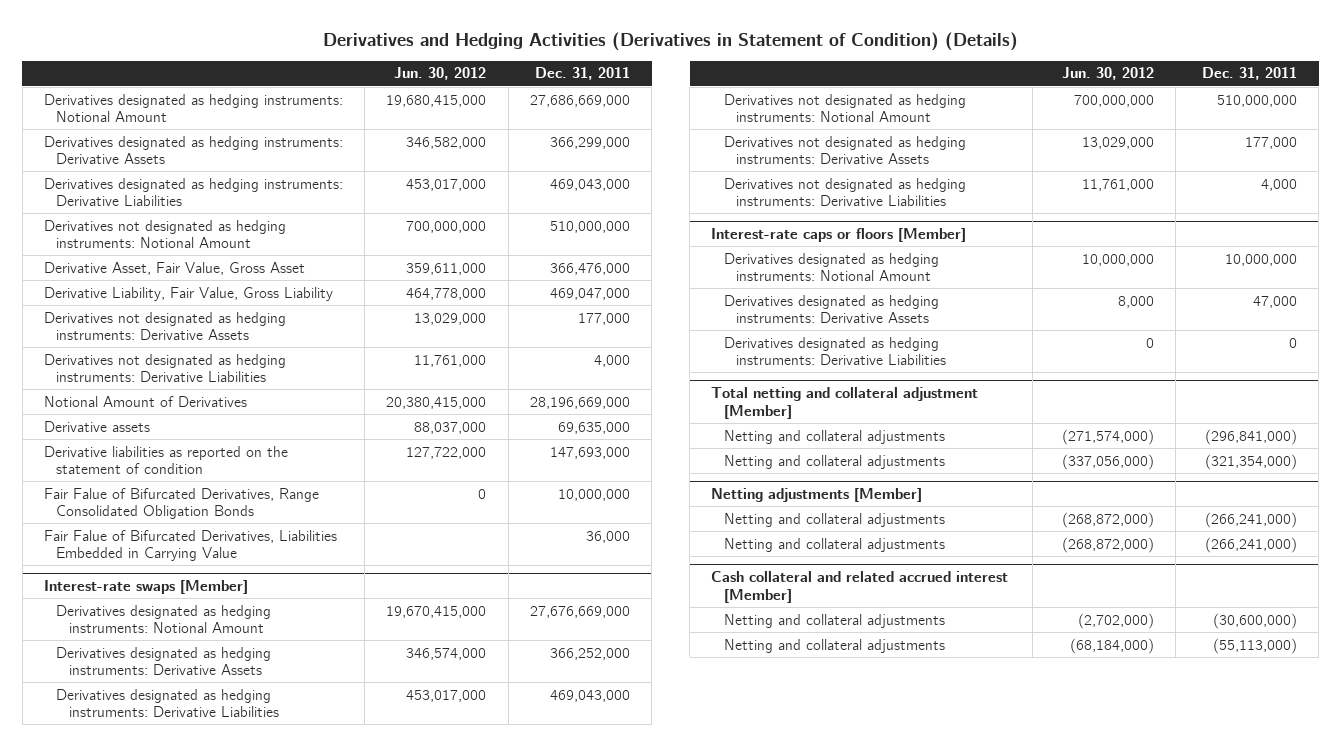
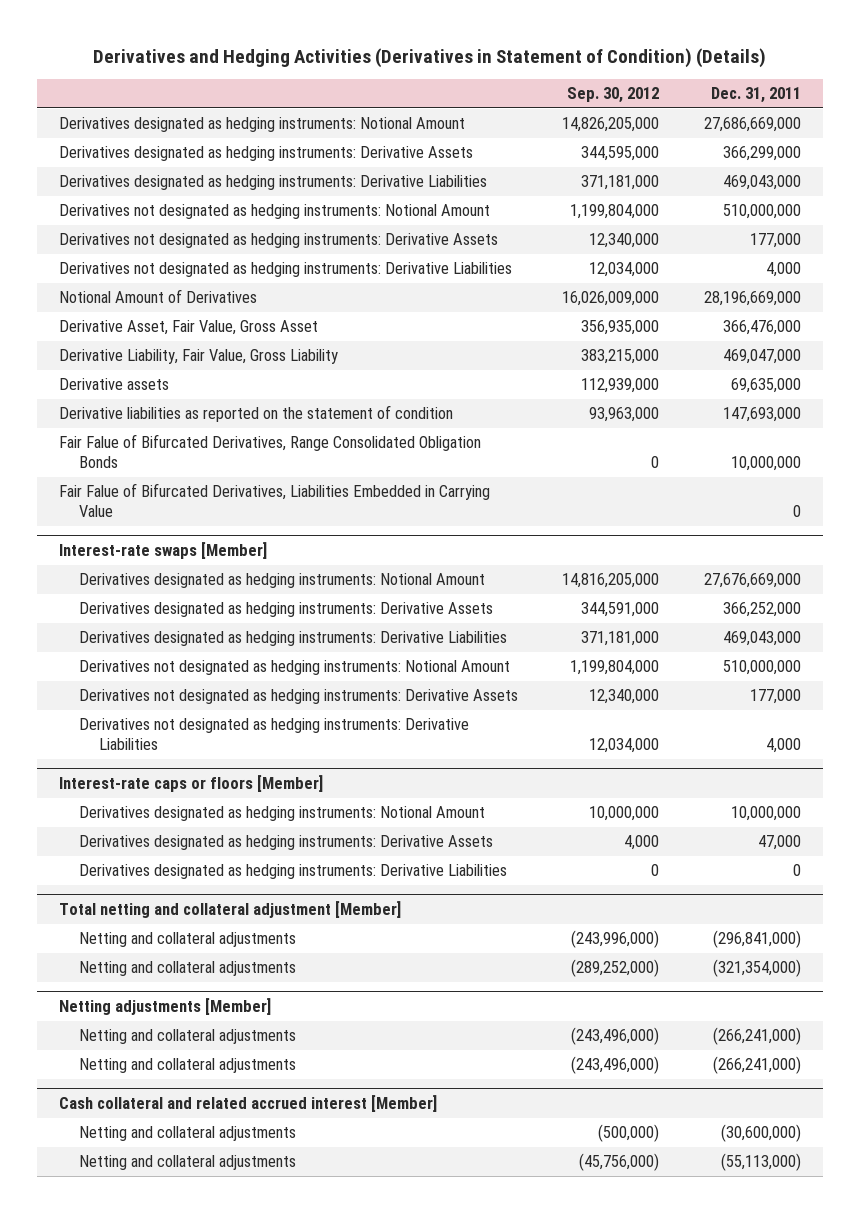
[394,67,487,81] Jun. 30, 2012 -> none
none -> [567,87,660,104] Sep. 30, 2012
[43,261,305,275] Derivative Asset, Fair Value, Gross Asset -> [59,320,319,336] Derivative Asset, Fair Value, Gross Asset
[43,286,333,301] Derivative Liability, Fair Value, Gross Liability -> [59,349,339,365] Derivative Liability, Fair Value, Gross Liability
[585,530,630,543] 36,000 -> [792,505,801,518] 0

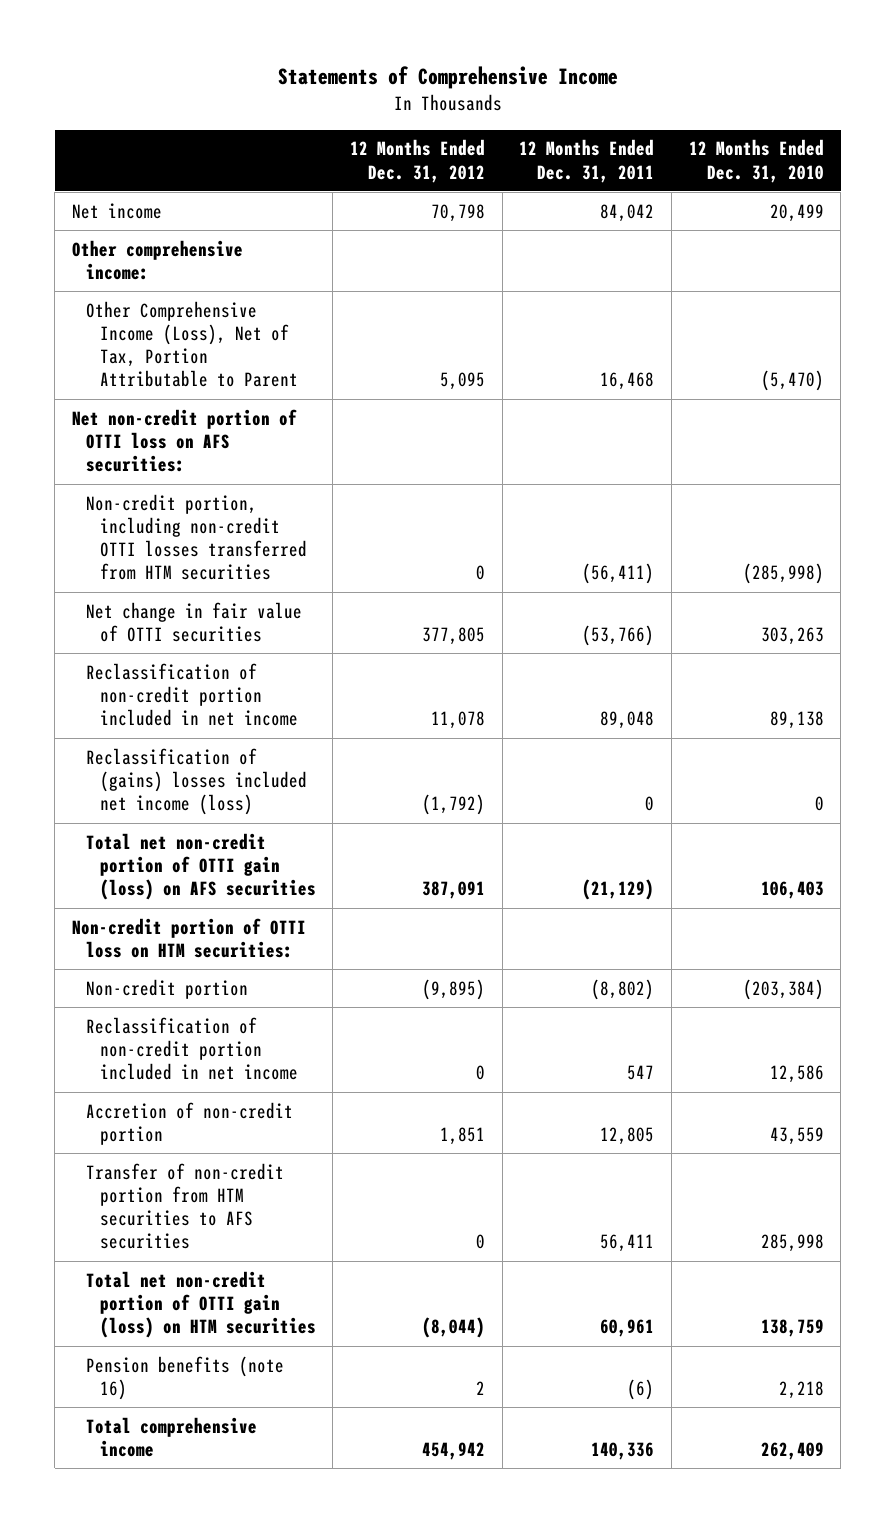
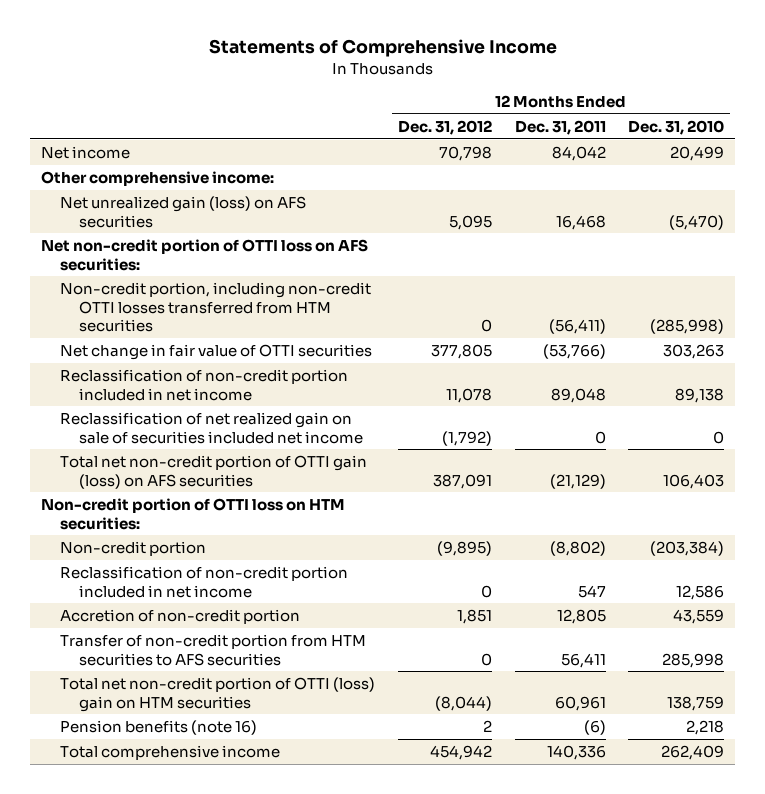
[85,300,298,388] Other Comprehensive Income (Loss), Net of Tax, Portion Attributable to Parent -> [60,196,307,228] Net unrealized gain (loss) on AFS securities
[85,747,307,816] Reclassification of (gains) losses included net income (loss) -> [60,412,364,444] Reclassification of net realized gain on sale of securities included net income
[85,1270,316,1339] Total net non-credit portion of OTTI gain (loss) on HTM securities -> [60,677,376,712] Total net non-credit portion of OTTI (loss) gain on HTM securities

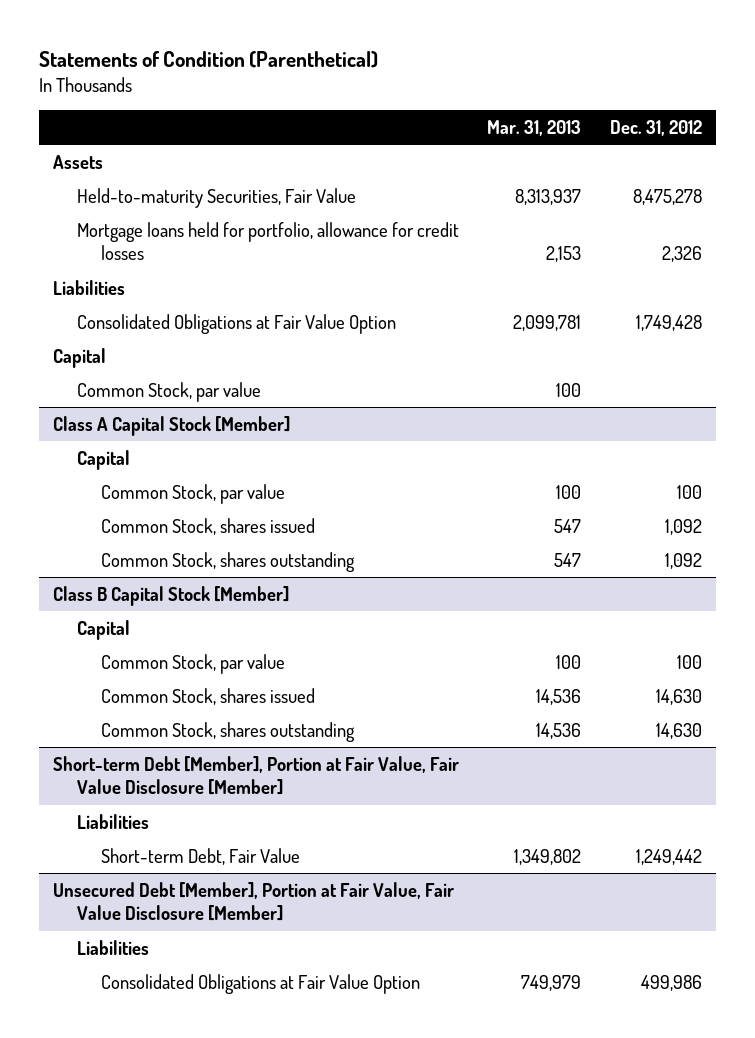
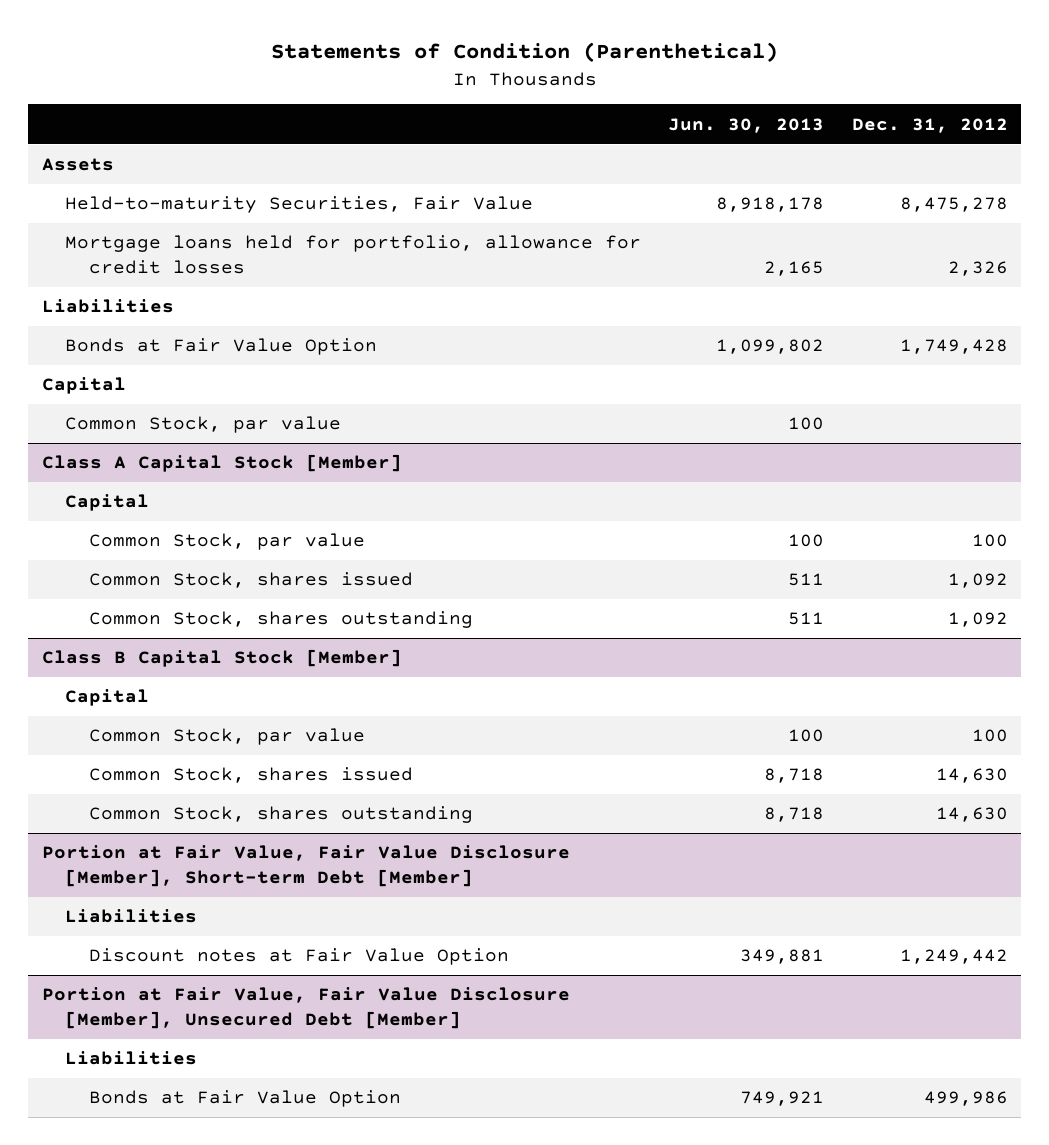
[487,119,582,136] Mar. 31, 2013 -> none
none -> [668,117,825,133] Jun. 30, 2013
[76,313,396,334] Consolidated Obligations at Fair Value Option -> [65,338,378,356] Bonds at Fair Value Option
[52,755,459,796] Short-term Debt [Member], Portion at Fair Value, Fair Value Disclosure [Member] -> [41,845,570,887] Portion at Fair Value, Fair Value Disclosure [Member], Short-term Debt [Member]
[100,847,300,865] Short-term Debt, Fair Value -> [88,948,509,966] Discount notes at Fair Value Option
[52,881,454,922] Unsecured Debt [Member], Portion at Fair Value, Fair Value Disclosure [Member] -> [41,987,570,1029] Portion at Fair Value, Fair Value Disclosure [Member], Unsecured Debt [Member]
[100,973,420,994] Consolidated Obligations at Fair Value Option -> [88,1090,401,1108] Bonds at Fair Value Option

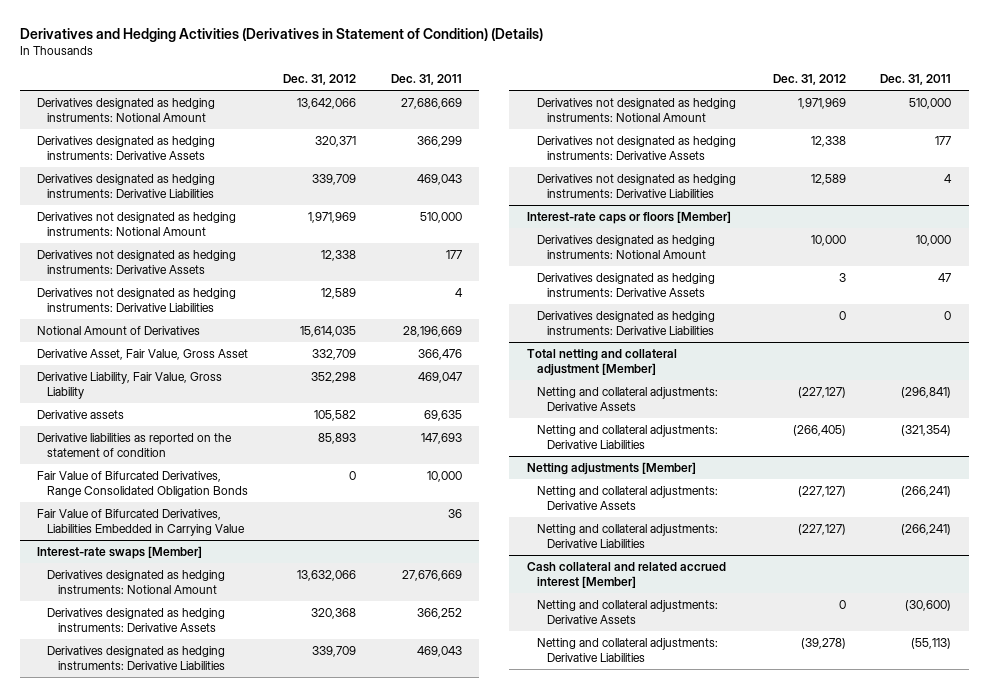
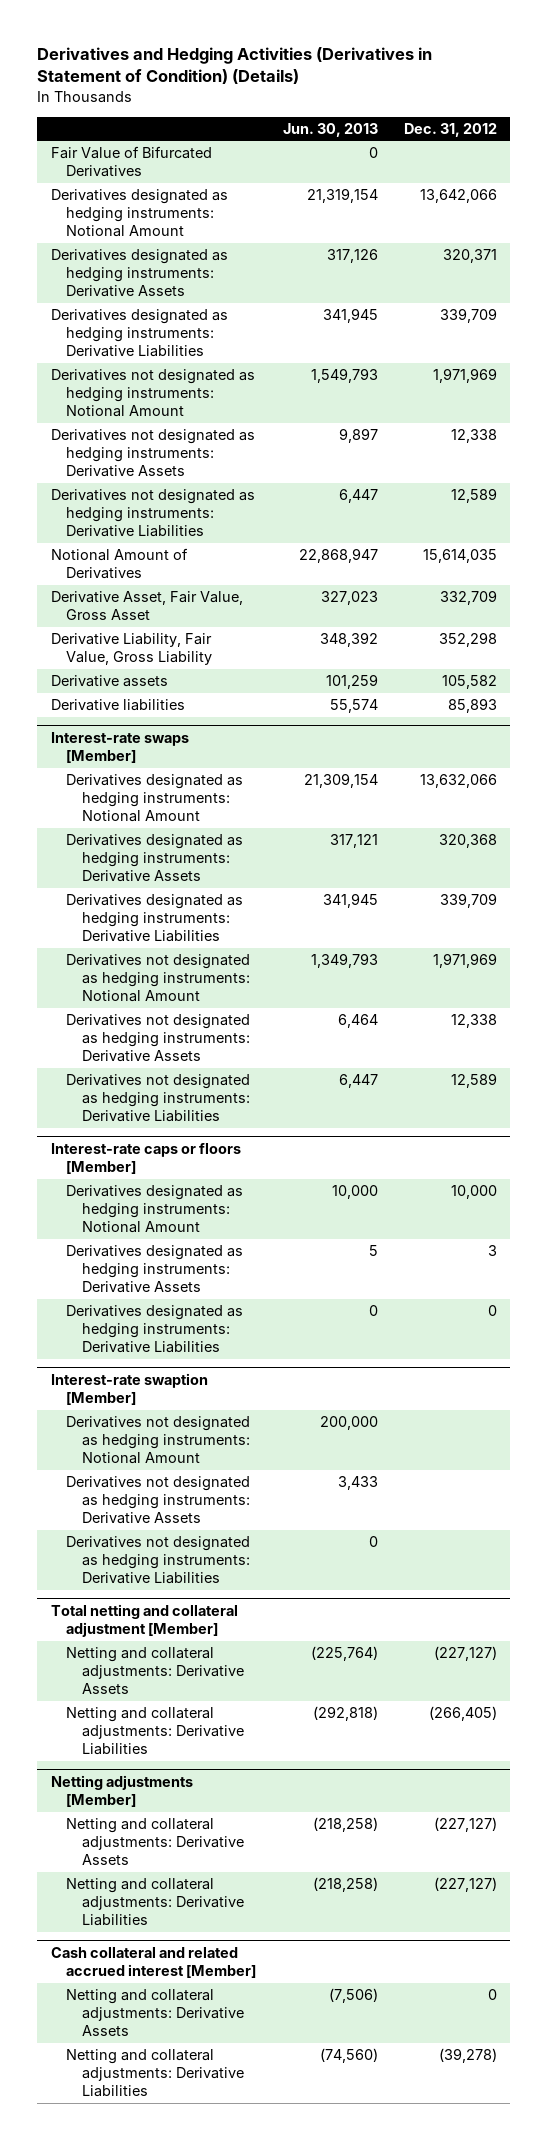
[390,74,462,86] Dec. 31, 2011 -> none
none -> [282,122,378,137] Jun. 30, 2013
none -> [50,146,212,178] Fair Value of Bifurcated Derivatives
[37,470,249,498] Fair Value of Bifurcated Derivatives, Range Consolidated Obligation Bonds -> none
[37,508,246,537] Fair Value of Bifurcated Derivatives, Liabilities Embedded in Carrying Value -> none
[37,432,233,458] Derivative liabilities as reported on the statement of condition -> [50,699,185,712] Derivative liabilities
none -> [50,1373,208,1406] Interest-rate swaption [Member]
none -> [66,1416,251,1465] Derivatives not designated as hedging instruments: Notional Amount
none -> [66,1476,251,1525] Derivatives not designated as hedging instruments: Derivative Assets
none -> [66,1536,251,1585] Derivatives not designated as hedging instruments: Derivative Liabilities

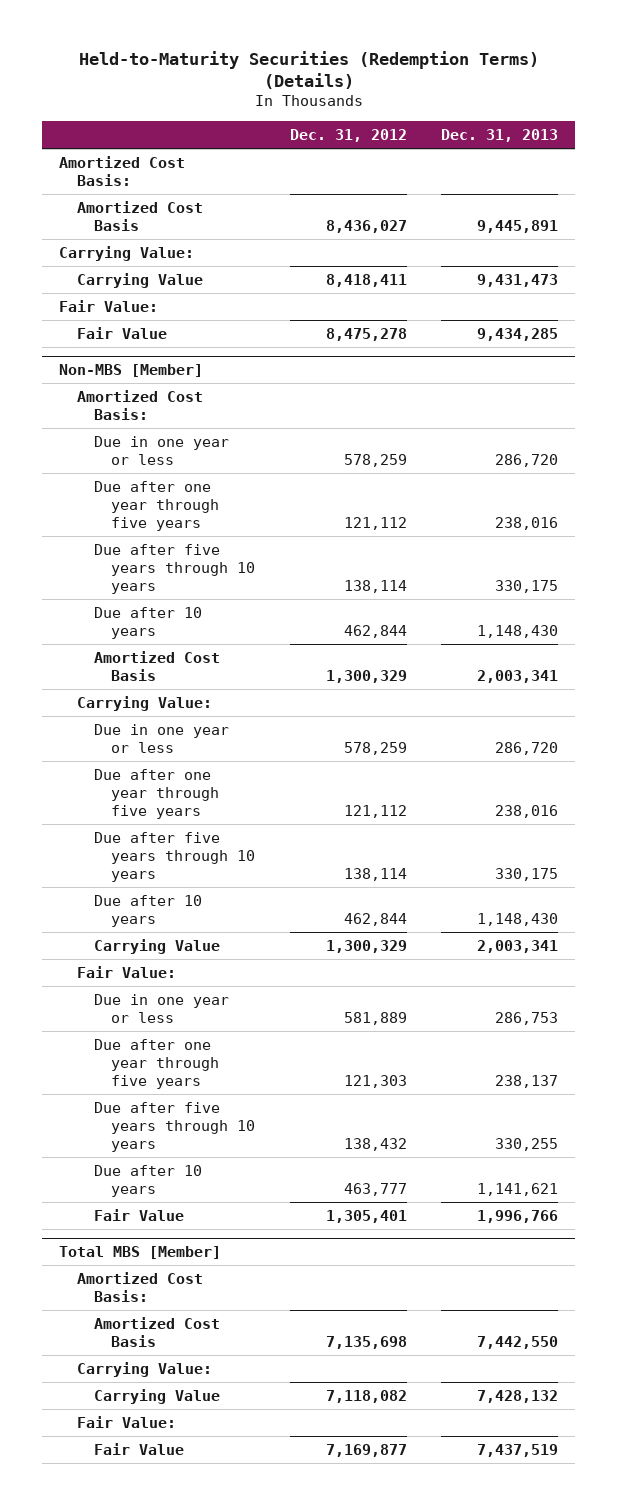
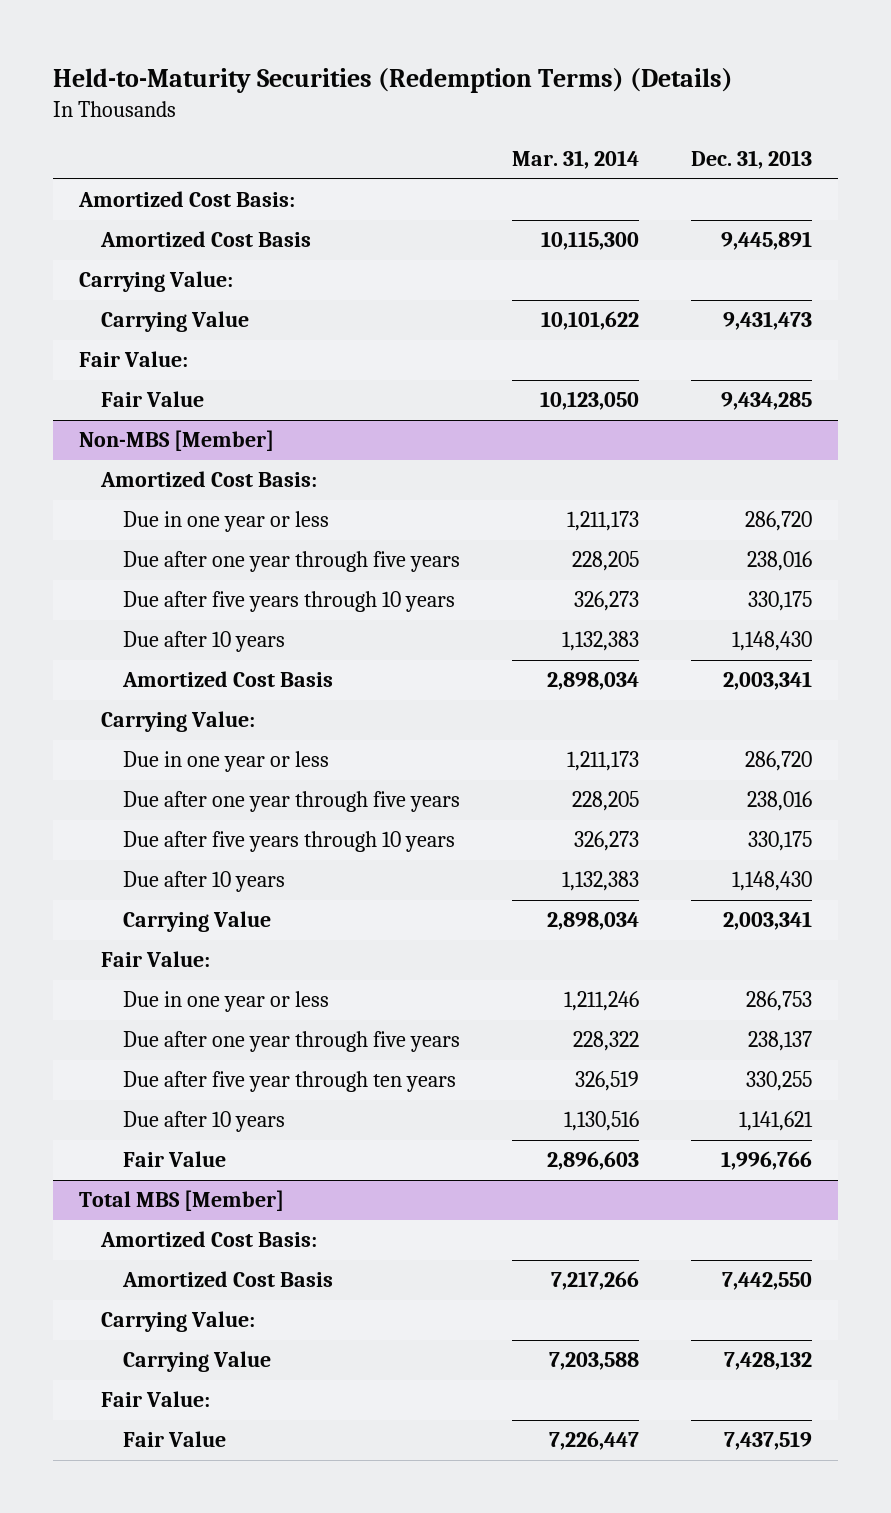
[289,128,407,142] Dec. 31, 2012 -> none
none -> [511,150,639,170] Mar. 31, 2014
[94,1101,256,1153] Due after five years through 10 years -> [122,1071,456,1093] Due after five year through ten years

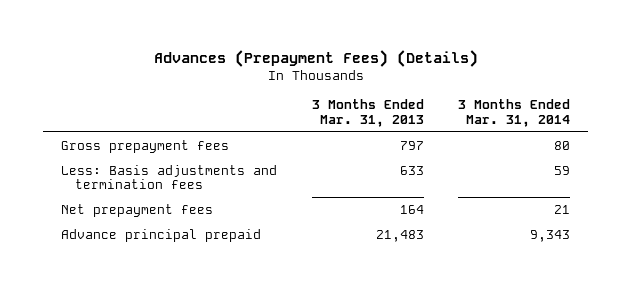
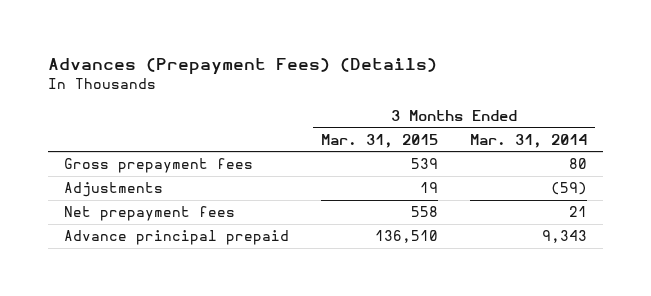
[311,99,424,127] 3 Months Ended Mar. 31, 2013 -> none
none -> [321,133,439,148] Mar. 31, 2015
[60,164,277,190] Less: Basis adjustments and termination fees -> none
none -> [64,182,164,198] Adjustments

